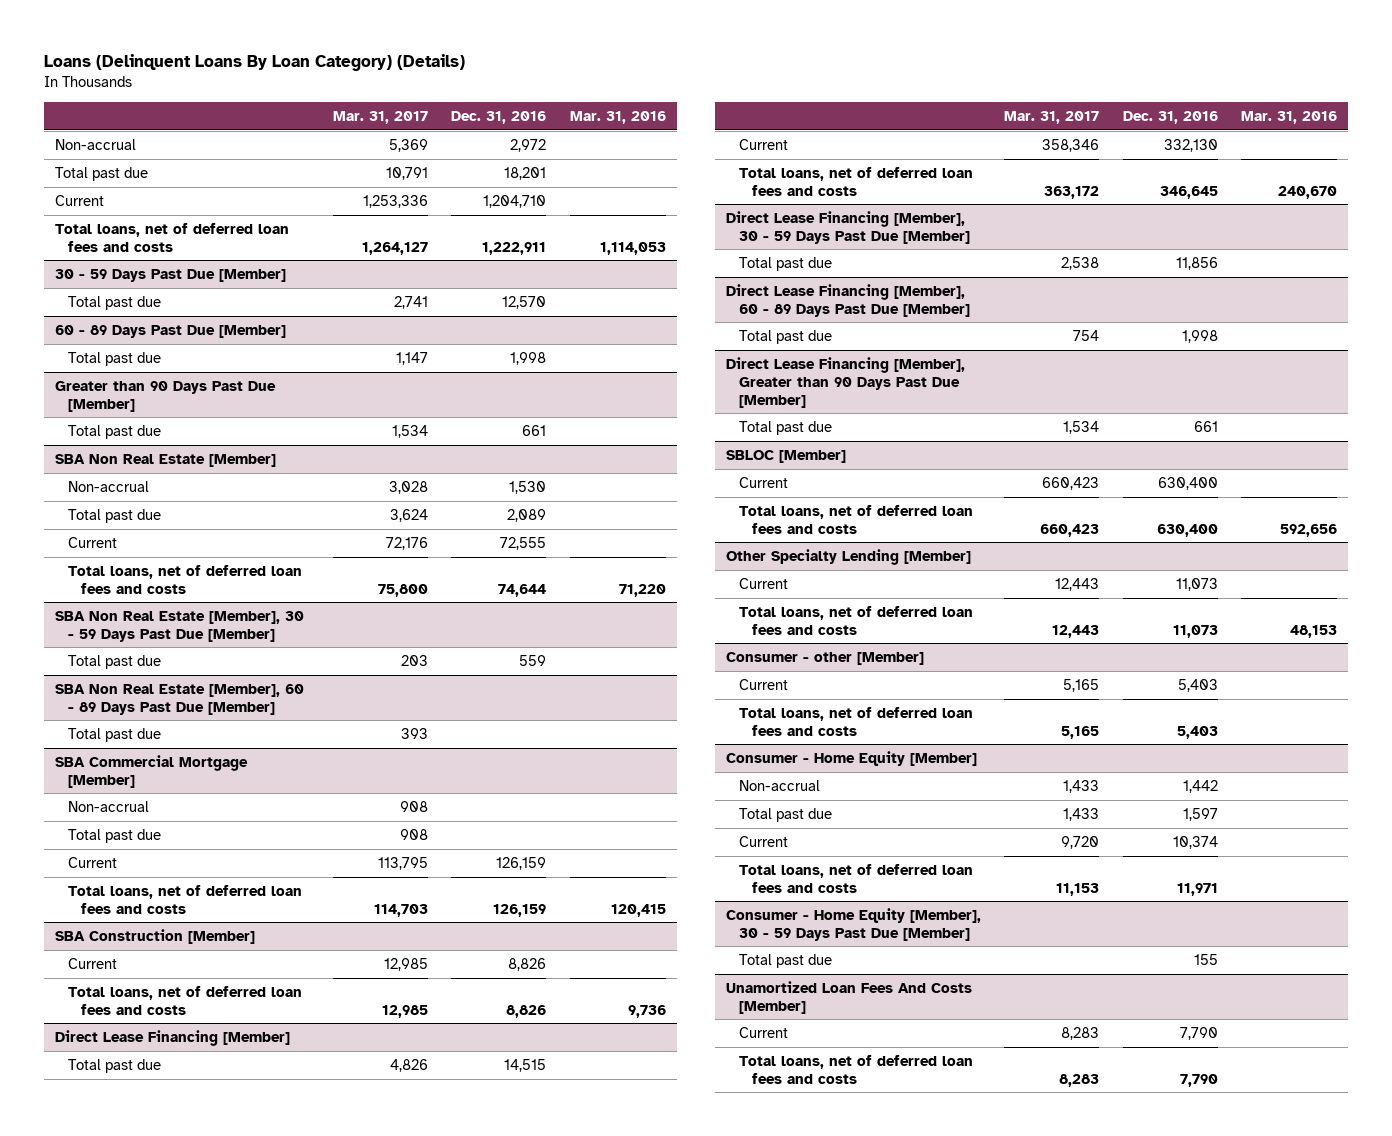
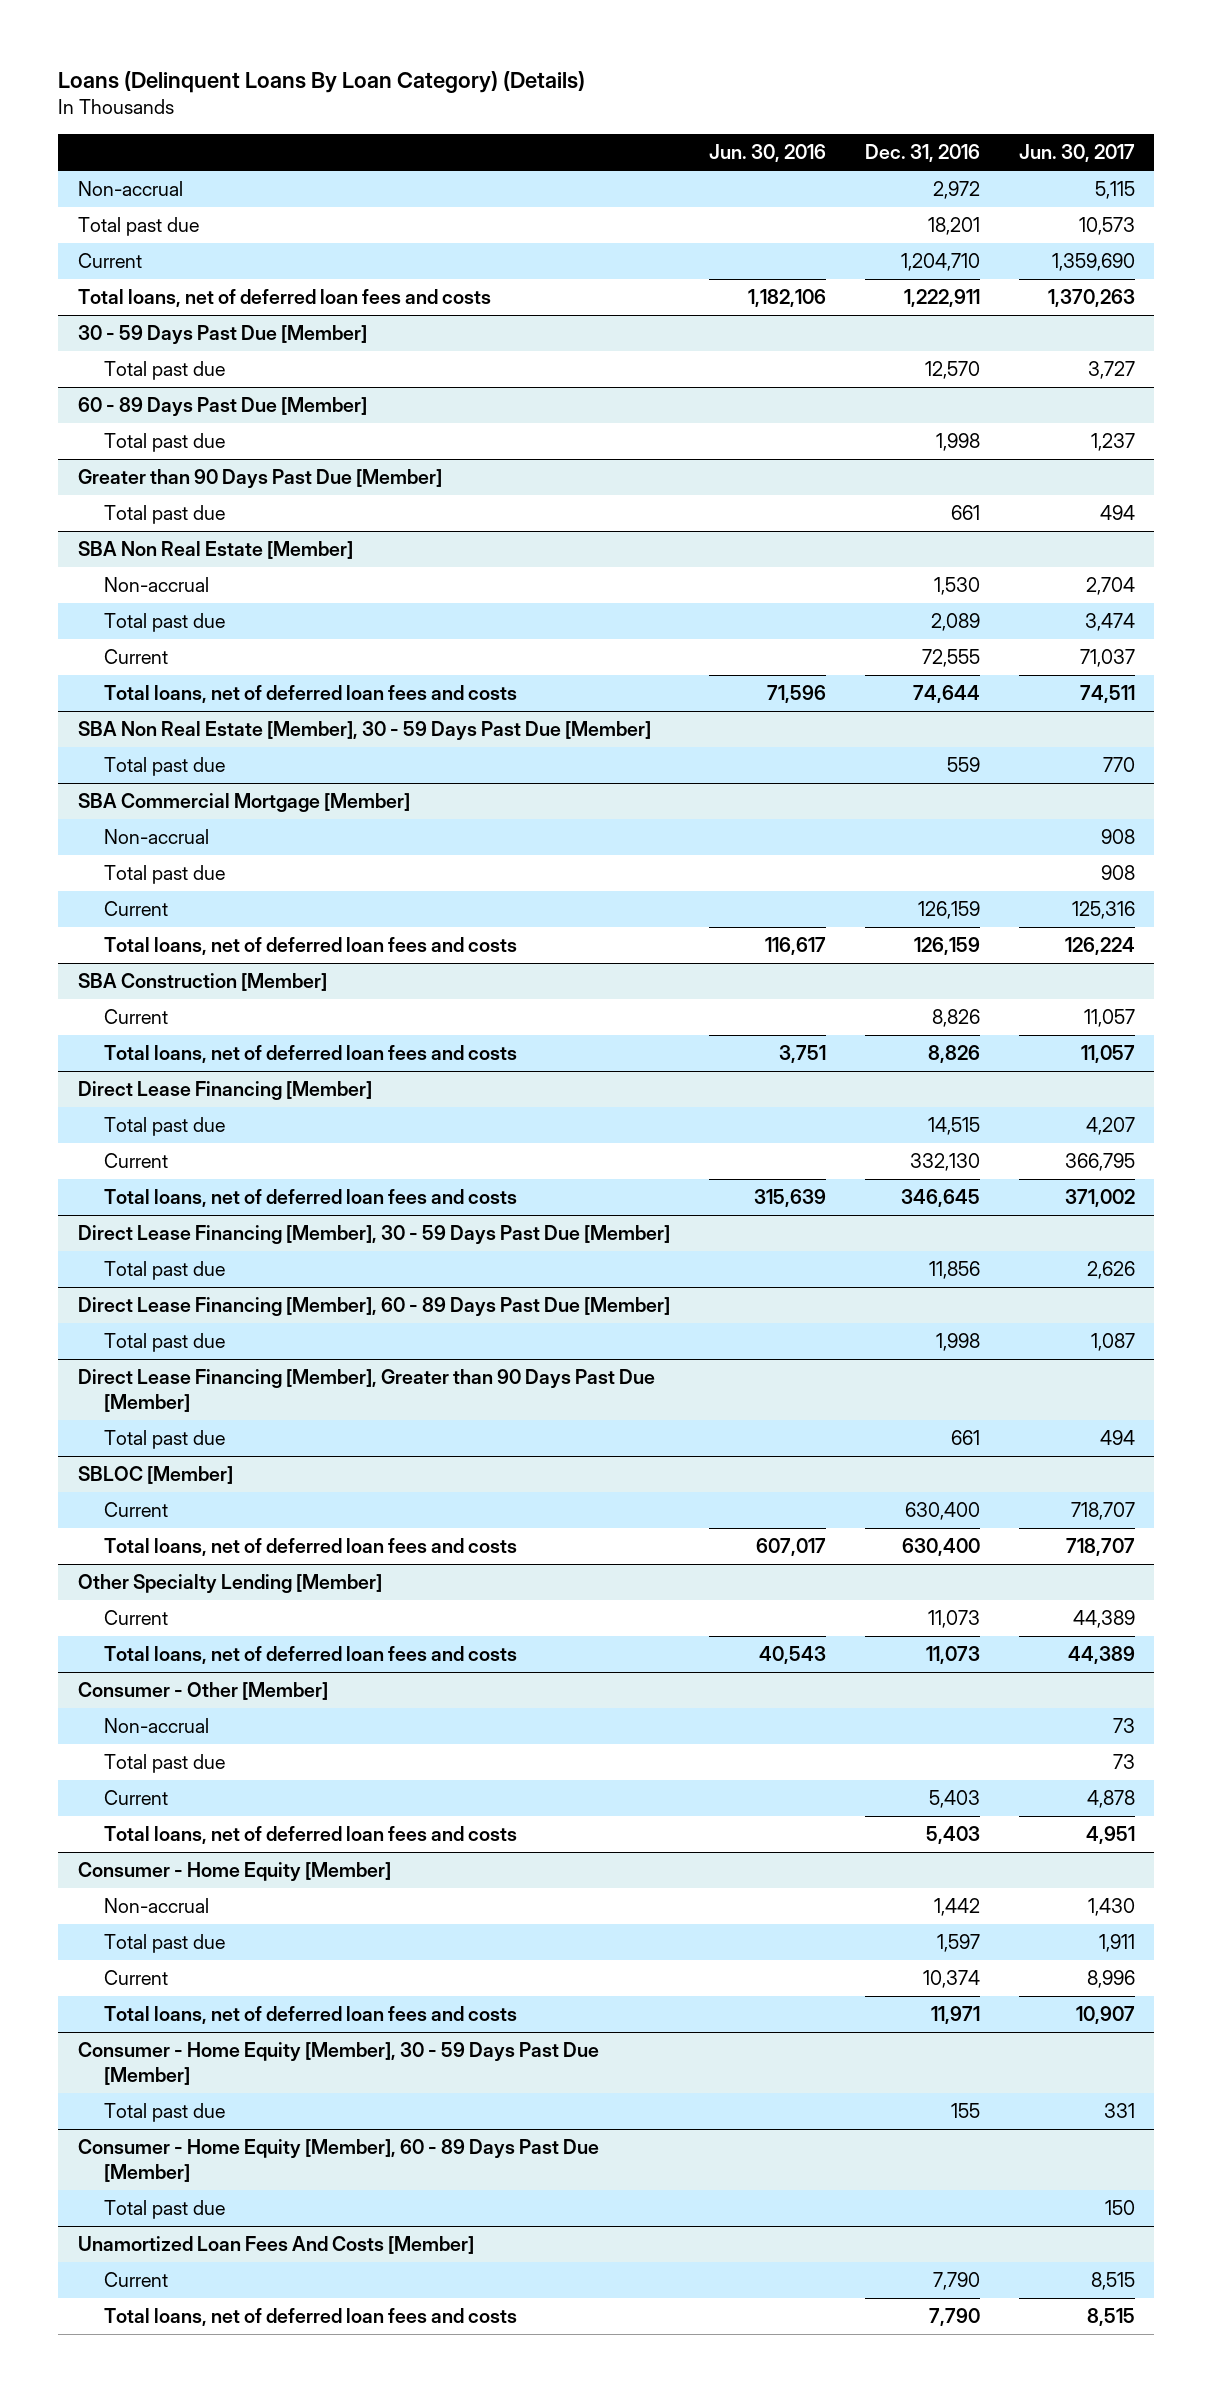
[333,110,429,124] Mar. 31, 2017 -> none
[569,110,666,124] Mar. 31, 2016 -> none
none -> [708,143,826,162] Jun. 30, 2016
none -> [1018,143,1135,162] Jun. 30, 2017
[55,683,305,715] SBA Non Real Estate [Member], 60 - 89 Days Past Due [Member] -> none
[68,727,162,742] Total past due -> none
[726,651,925,665] Consumer - other [Member] -> [77,1682,328,1701] Consumer - Other [Member]
none -> [104,1718,210,1734] Non-accrual
none -> [104,1754,226,1774] Total past due
none -> [77,2139,599,2182] Consumer - Home Equity [Member], 60 - 89 Days Past Due [Member]
none -> [104,2200,226,2220] Total past due

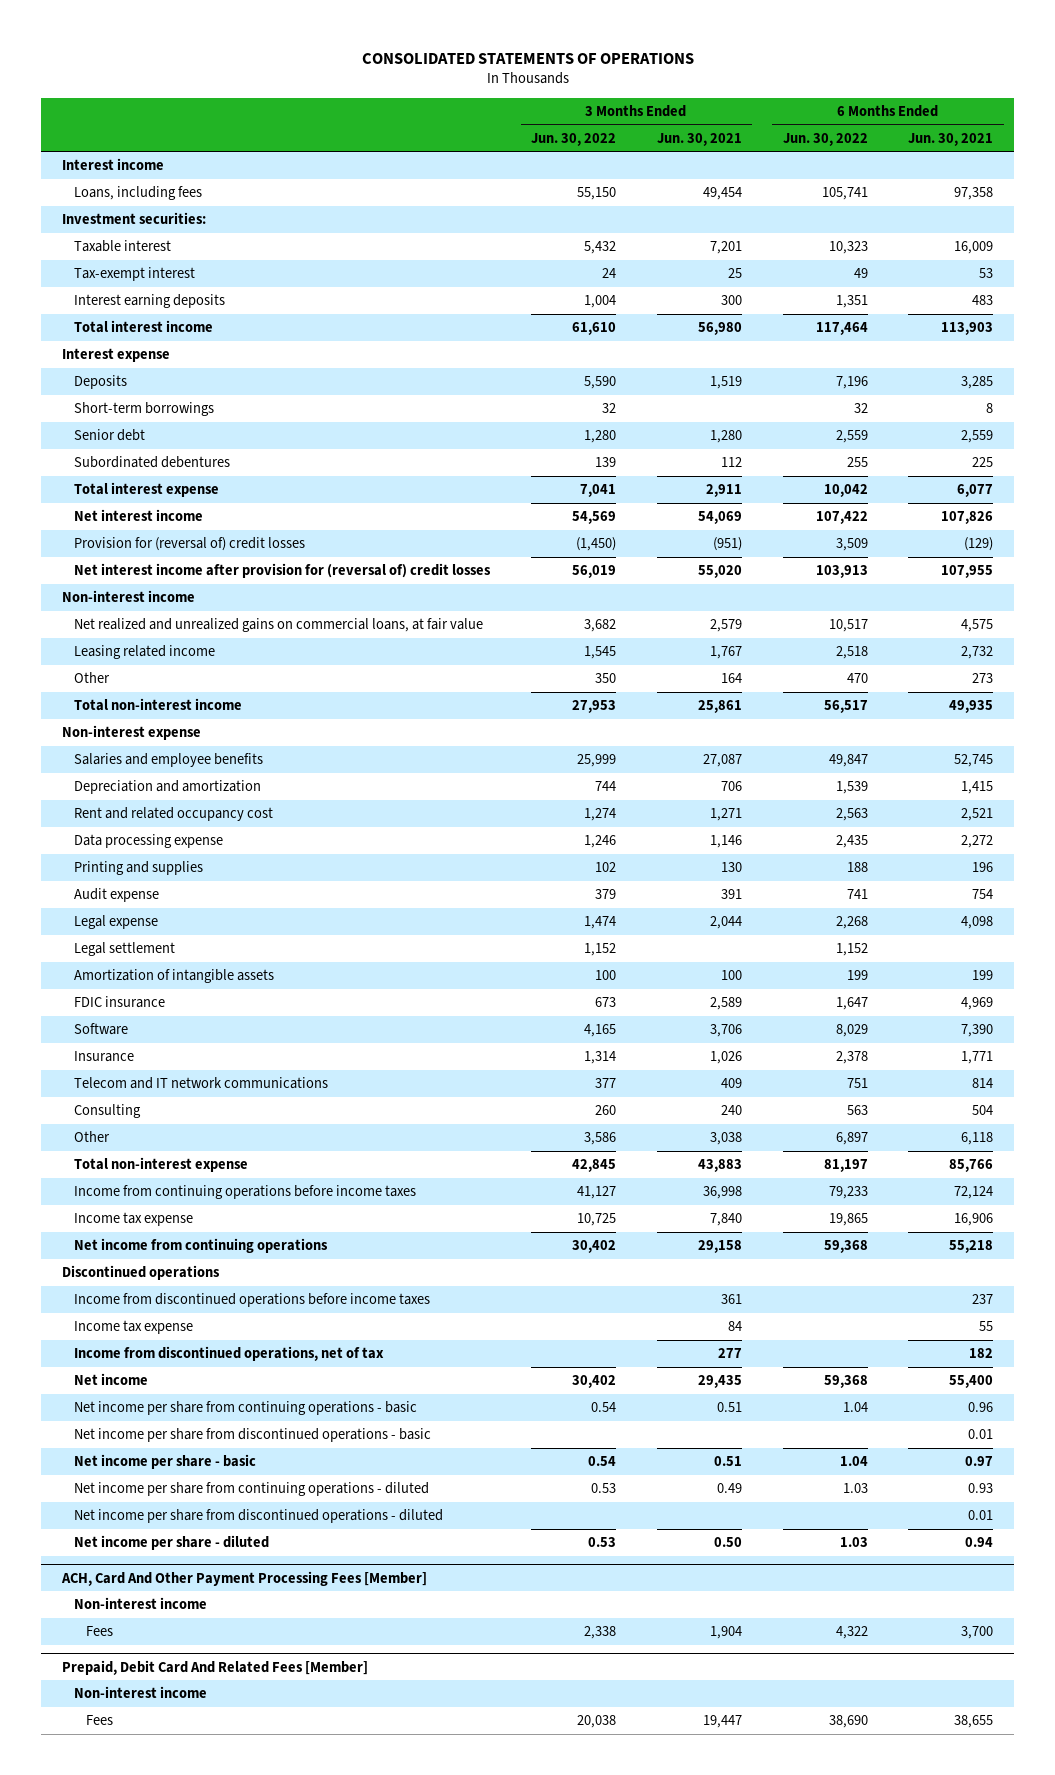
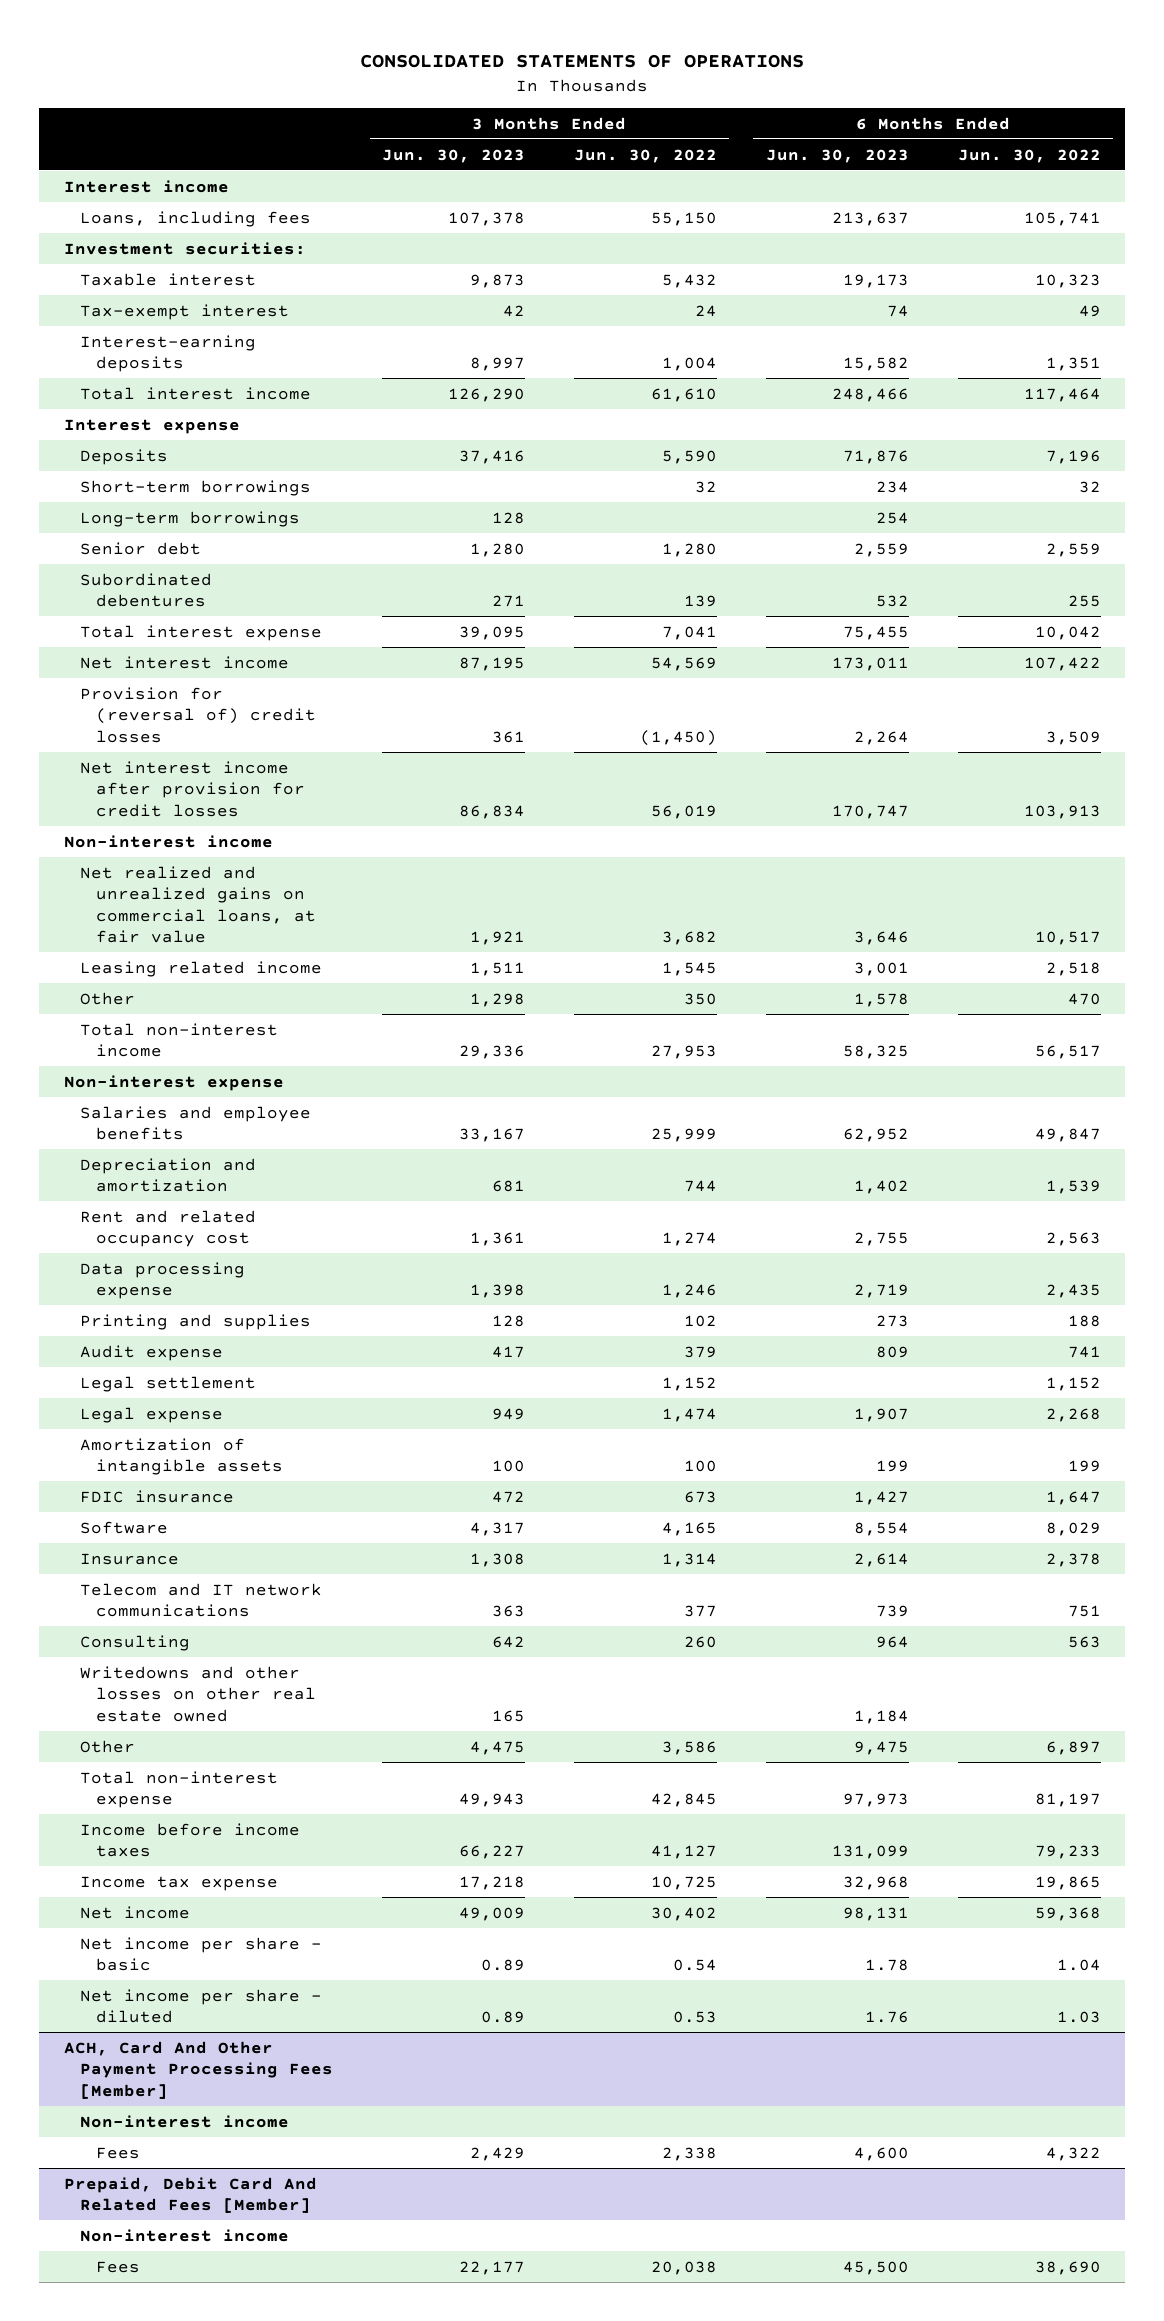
[656,132,742,146] Jun. 30, 2021 -> none
[908,132,994,146] Jun. 30, 2021 -> none
none -> [381,148,525,163] Jun. 30, 2023
none -> [765,148,909,163] Jun. 30, 2023
[73,294,225,309] Interest earning deposits -> [79,334,256,373] Interest-earning deposits
none -> [79,510,300,527] Long-term borrowings
[73,563,491,579] Net interest income after provision for (reversal of) credit losses -> [79,760,305,817] Net interest income after provision for credit losses
[73,915,158,930] Legal expense -> [79,1406,223,1423] Legal expense
none -> [79,1665,316,1722] Writedowns and other losses on other real estate owned
[73,1185,416,1200] Income from continuing operations before income taxes -> [79,1822,300,1858] Income before income taxes
[73,1238,328,1254] Net income from continuing operations -> none
[61,1265,220,1281] Discontinued operations -> none
[73,1293,430,1308] Income from discontinued operations before income taxes -> none
[73,1320,193,1335] Income tax expense -> none
[73,1346,384,1362] Income from discontinued operations, net of tax -> none
[73,1401,417,1416] Net income per share from continuing operations - basic -> none
[73,1428,431,1443] Net income per share from discontinued operations - basic -> none
[73,1482,429,1497] Net income per share from continuing operations - diluted -> none
[73,1509,443,1524] Net income per share from discontinued operations - diluted -> none

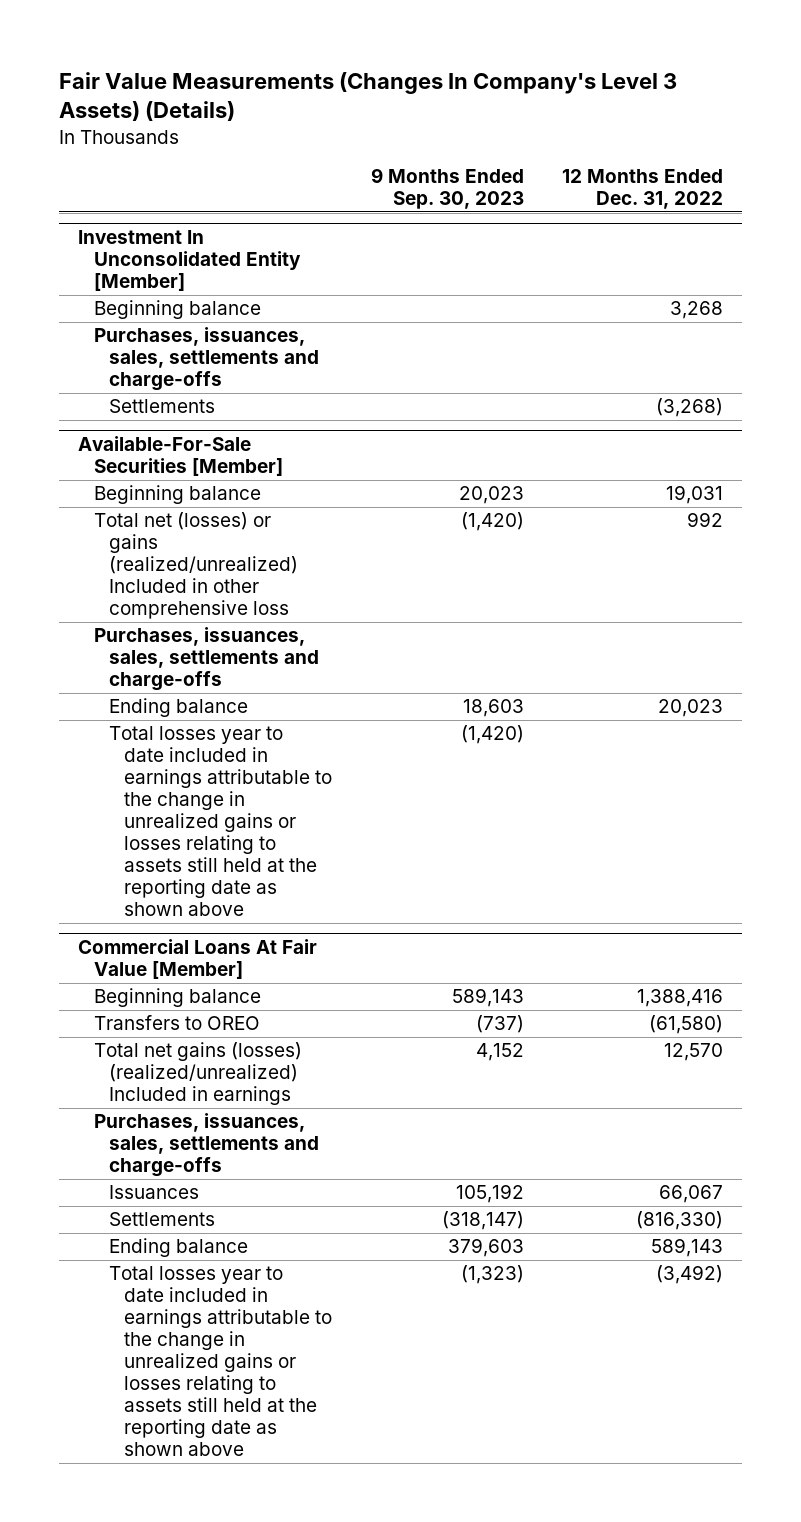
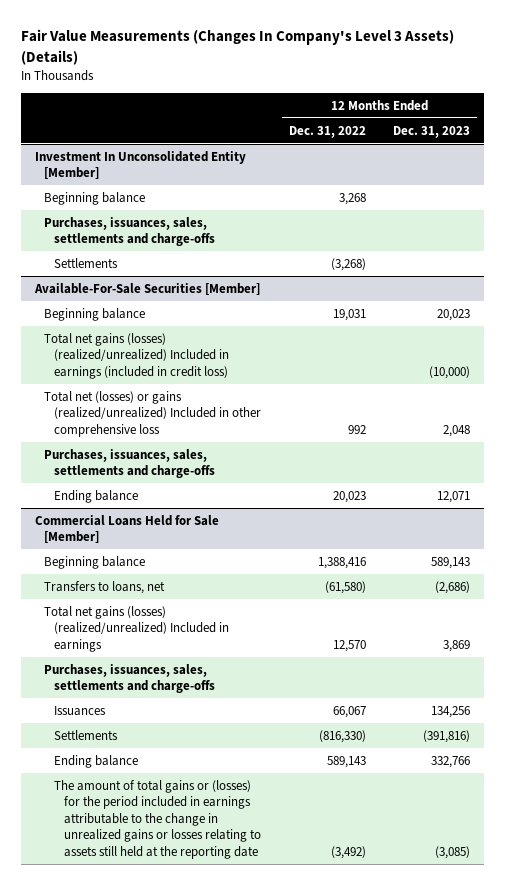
[370,168,524,210] 9 Months Ended Sep. 30, 2023 -> none
none -> [393,125,471,138] Dec. 31, 2023
none -> [44,332,230,379] Total net gains (losses) (realized/unrealized) Included in earnings (included in credit loss)
[109,726,333,917] Total losses year to date included in earnings attributable to the change in unrealized gains or losses relating to assets still held at the reporting date as shown above -> none
[78,939,318,980] Commercial Loans At Fair Value [Member] -> none
none -> [34,514,219,544] Commercial Loans Held for Sale [Member]
[93,1015,260,1031] Transfers to OREO -> [44,580,166,594] Transfers to loans, net
[109,1266,333,1457] Total losses year to date included in earnings attributable to the change in unrealized gains or losses relating to assets still held at the reporting date as shown above -> [54,779,262,859] The amount of total gains or (losses) for the period included in earnings attributable to the change in unrealized gains or losses relating to assets still held at the reporting date

